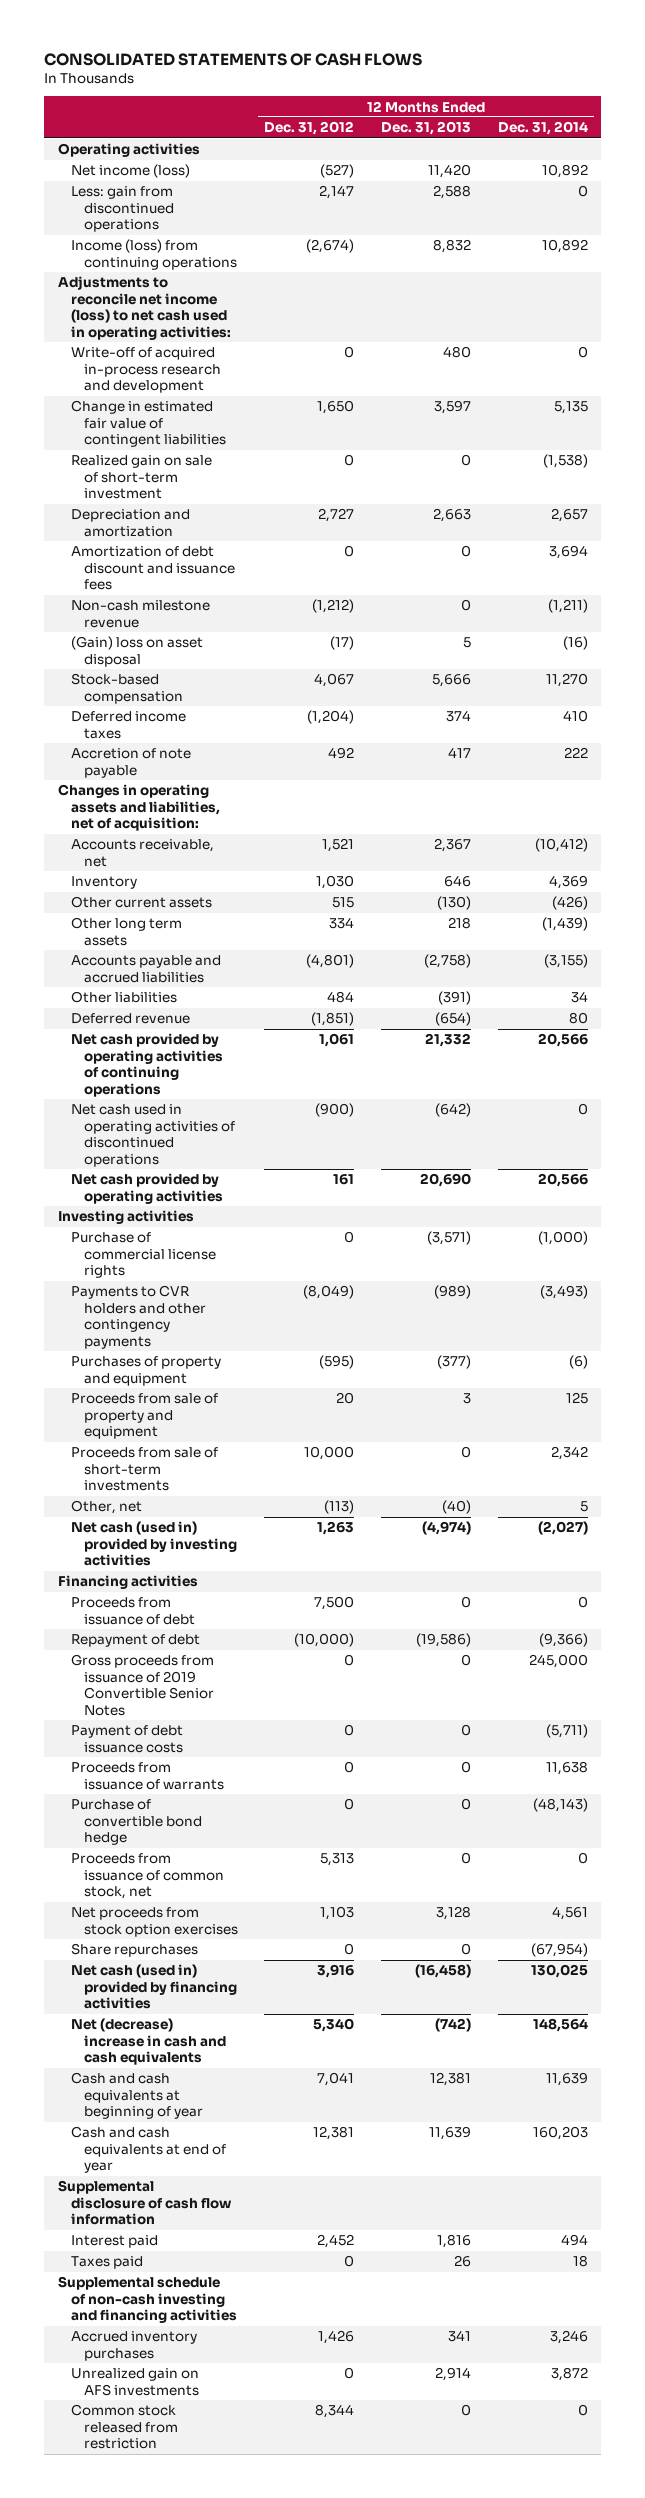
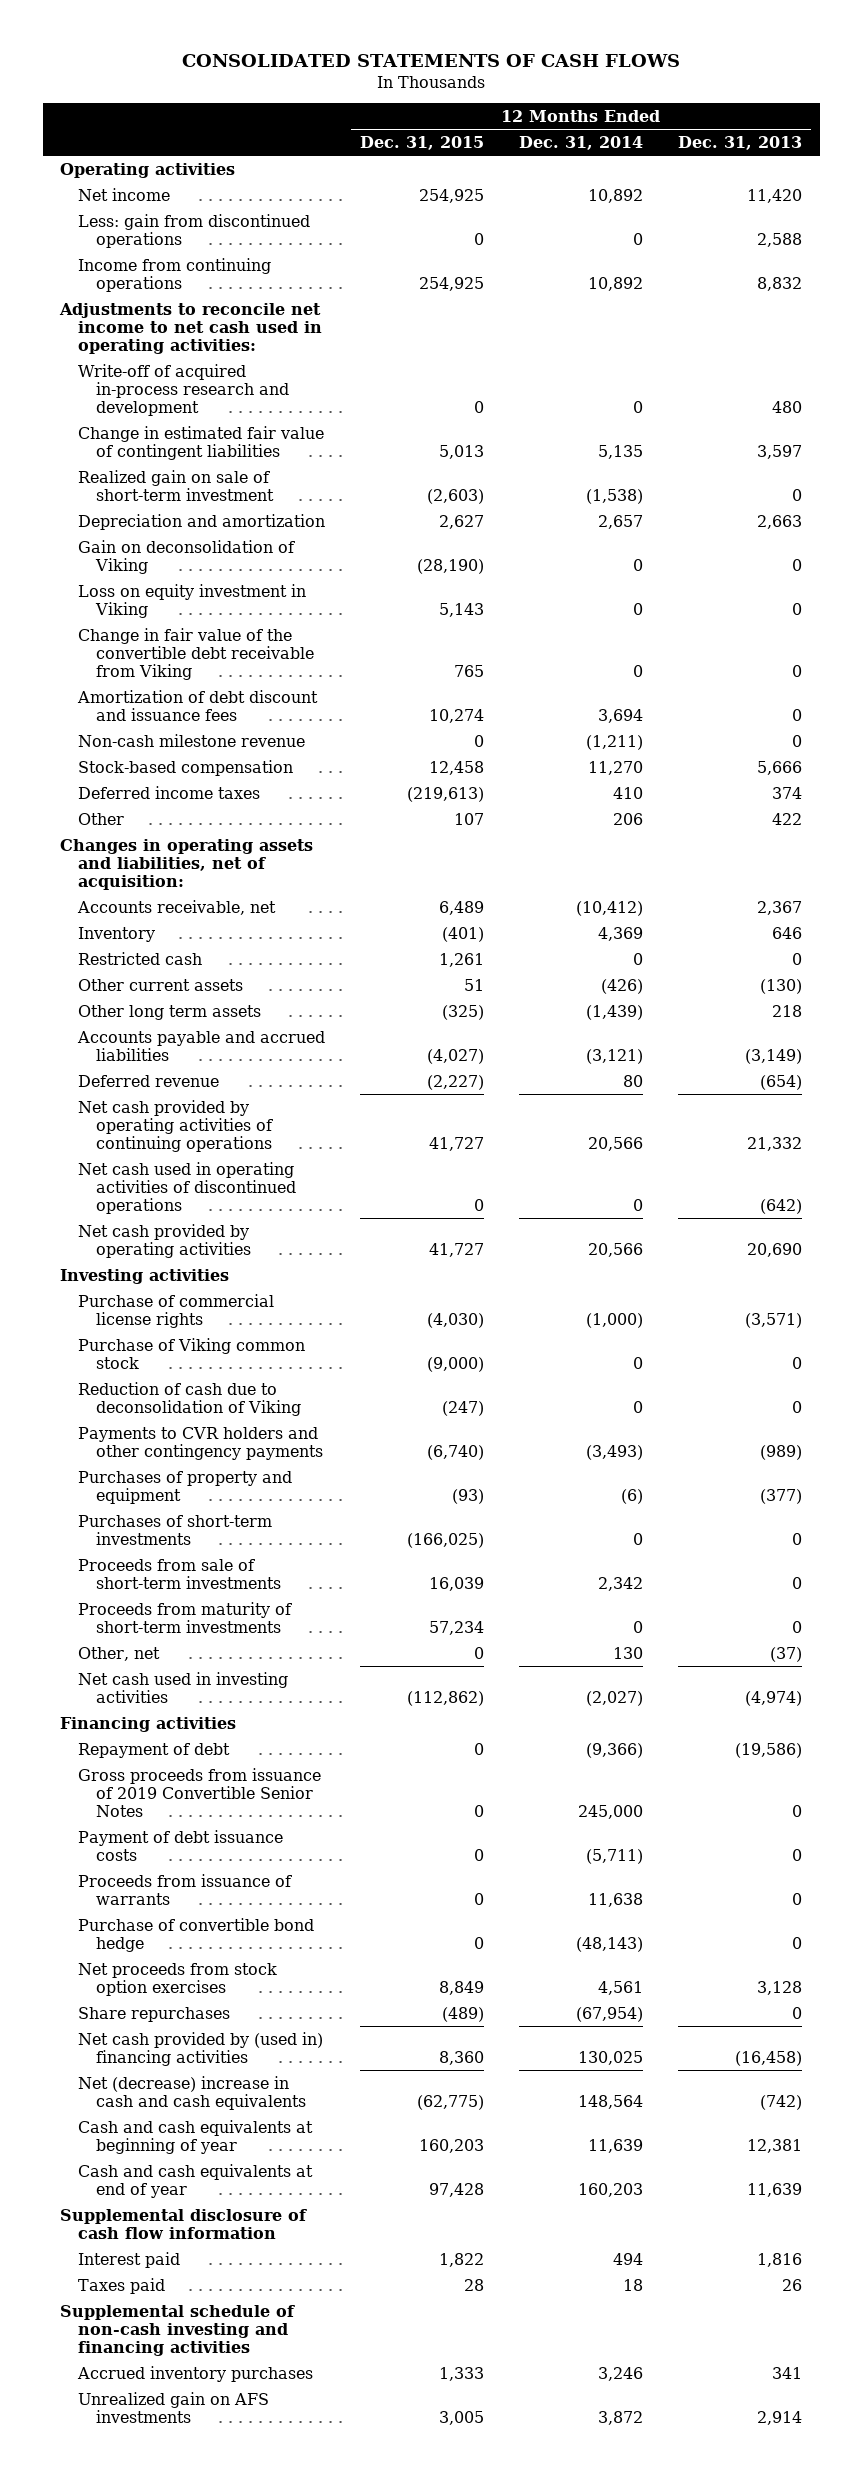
[264,121,355,136] Dec. 31, 2012 -> none
none -> [360,135,485,150] Dec. 31, 2015
[70,164,190,179] Net income (loss) -> [78,187,171,201] Net income
[70,239,237,270] Income (loss) from continuing operations -> [78,257,272,292] Income from continuing operations
[57,276,231,340] Adjustments to reconcile net income (loss) to net cash used in operating activities: -> [59,302,323,354] Adjustments to reconcile net income to net cash used in operating activities:
none -> [78,539,296,574] Gain on deconsolidation of Viking
none -> [78,583,307,618] Loss on equity investment in Viking
none -> [78,627,314,680] Change in fair value of the convertible debt receivable from Viking
[70,636,203,667] (Gain) loss on asset disposal -> none
[70,748,191,778] Accretion of note payable -> none
none -> [78,812,125,825] Other
none -> [78,951,203,965] Restricted cash
[70,991,177,1004] Other liabilities -> none
[423,954,471,969] (2,758) -> [745,1048,803,1064] (3,149)
[543,954,588,969] (3,155) -> [586,1048,644,1064] (3,121)
none -> [78,1337,306,1369] Purchase of Viking common stock
none -> [78,1381,301,1416] Reduction of cash due to deconsolidation of Viking
[70,1393,218,1440] Proceeds from sale of property and equipment -> none
none -> [78,1514,273,1545] Purchases of short-term investments
none -> [78,1601,293,1633] Proceeds from maturity of short-term investments
[441,1500,471,1515] (40) -> [770,1646,803,1662] (37)
[579,1501,588,1513] 5 -> [613,1646,644,1659] 130
[70,1521,237,1567] Net cash (used in) provided by investing activities -> [78,1671,289,1703] Net cash used in investing activities
[70,1597,195,1625] Proceeds from issuance of debt -> none
[70,1853,224,1900] Proceeds from issuance of common stock, net -> none
[70,1964,237,2010] Net cash (used in) provided by financing activities -> [78,2031,324,2066] Net cash provided by (used in) financing activities
[70,2404,178,2450] Common stock released from restriction -> none

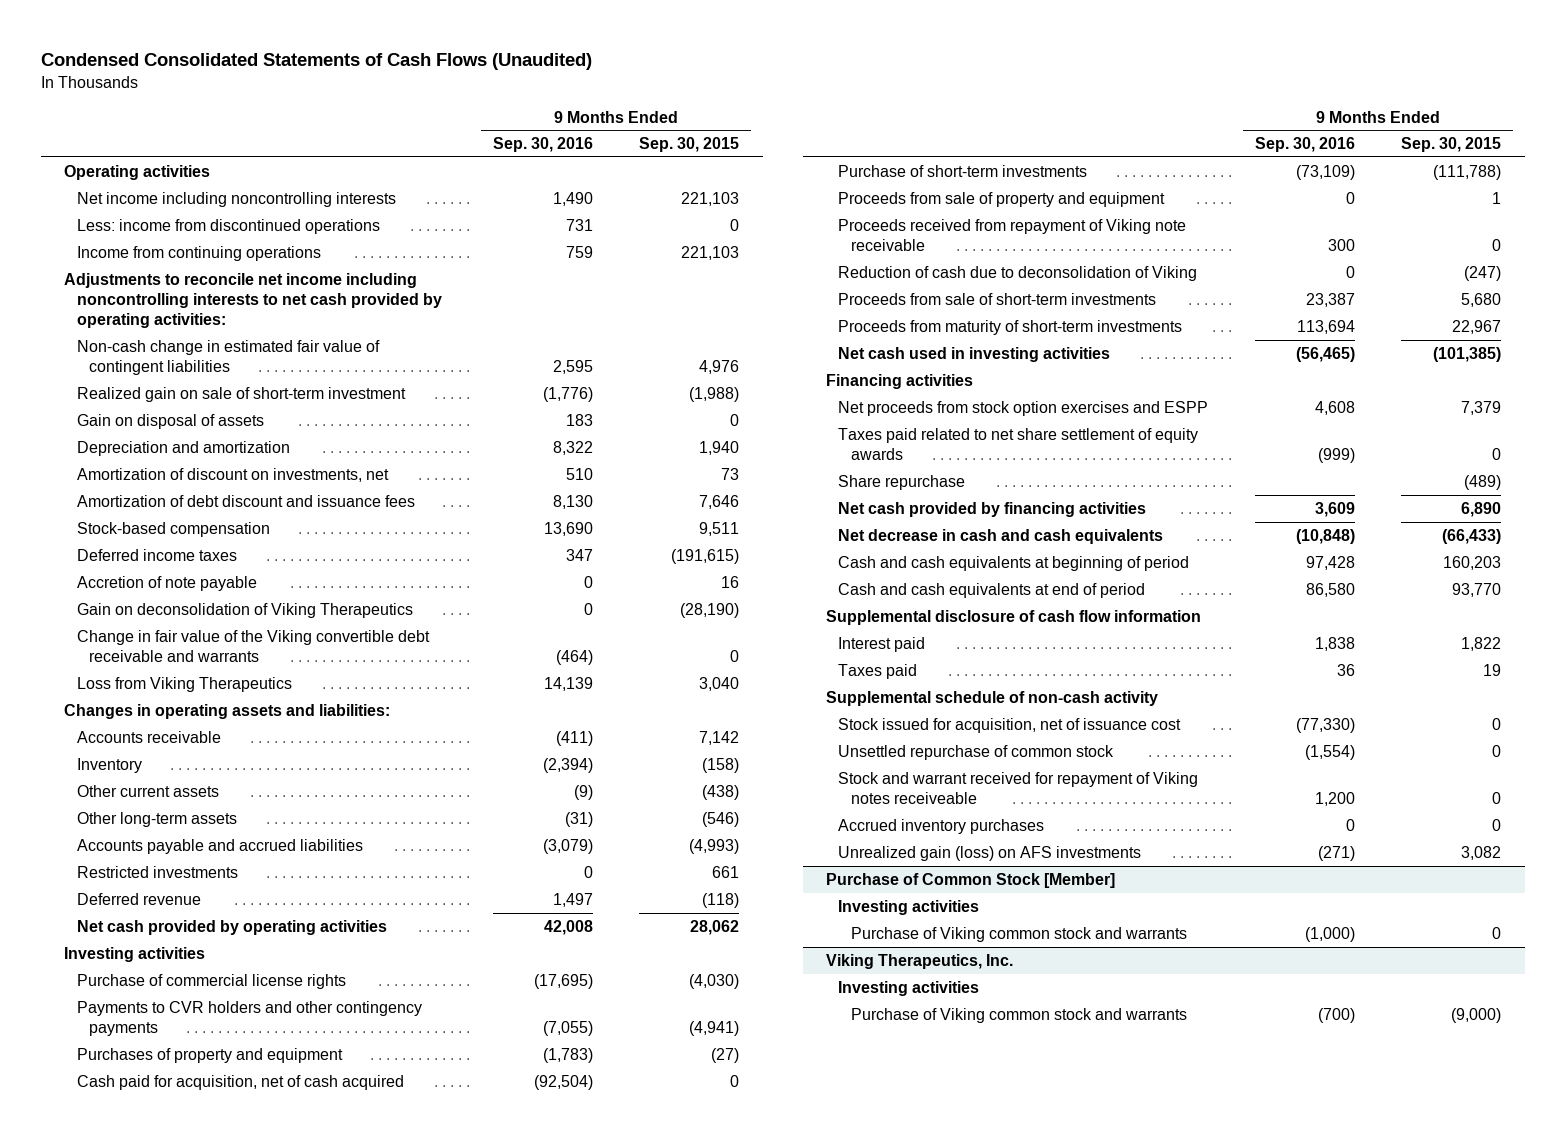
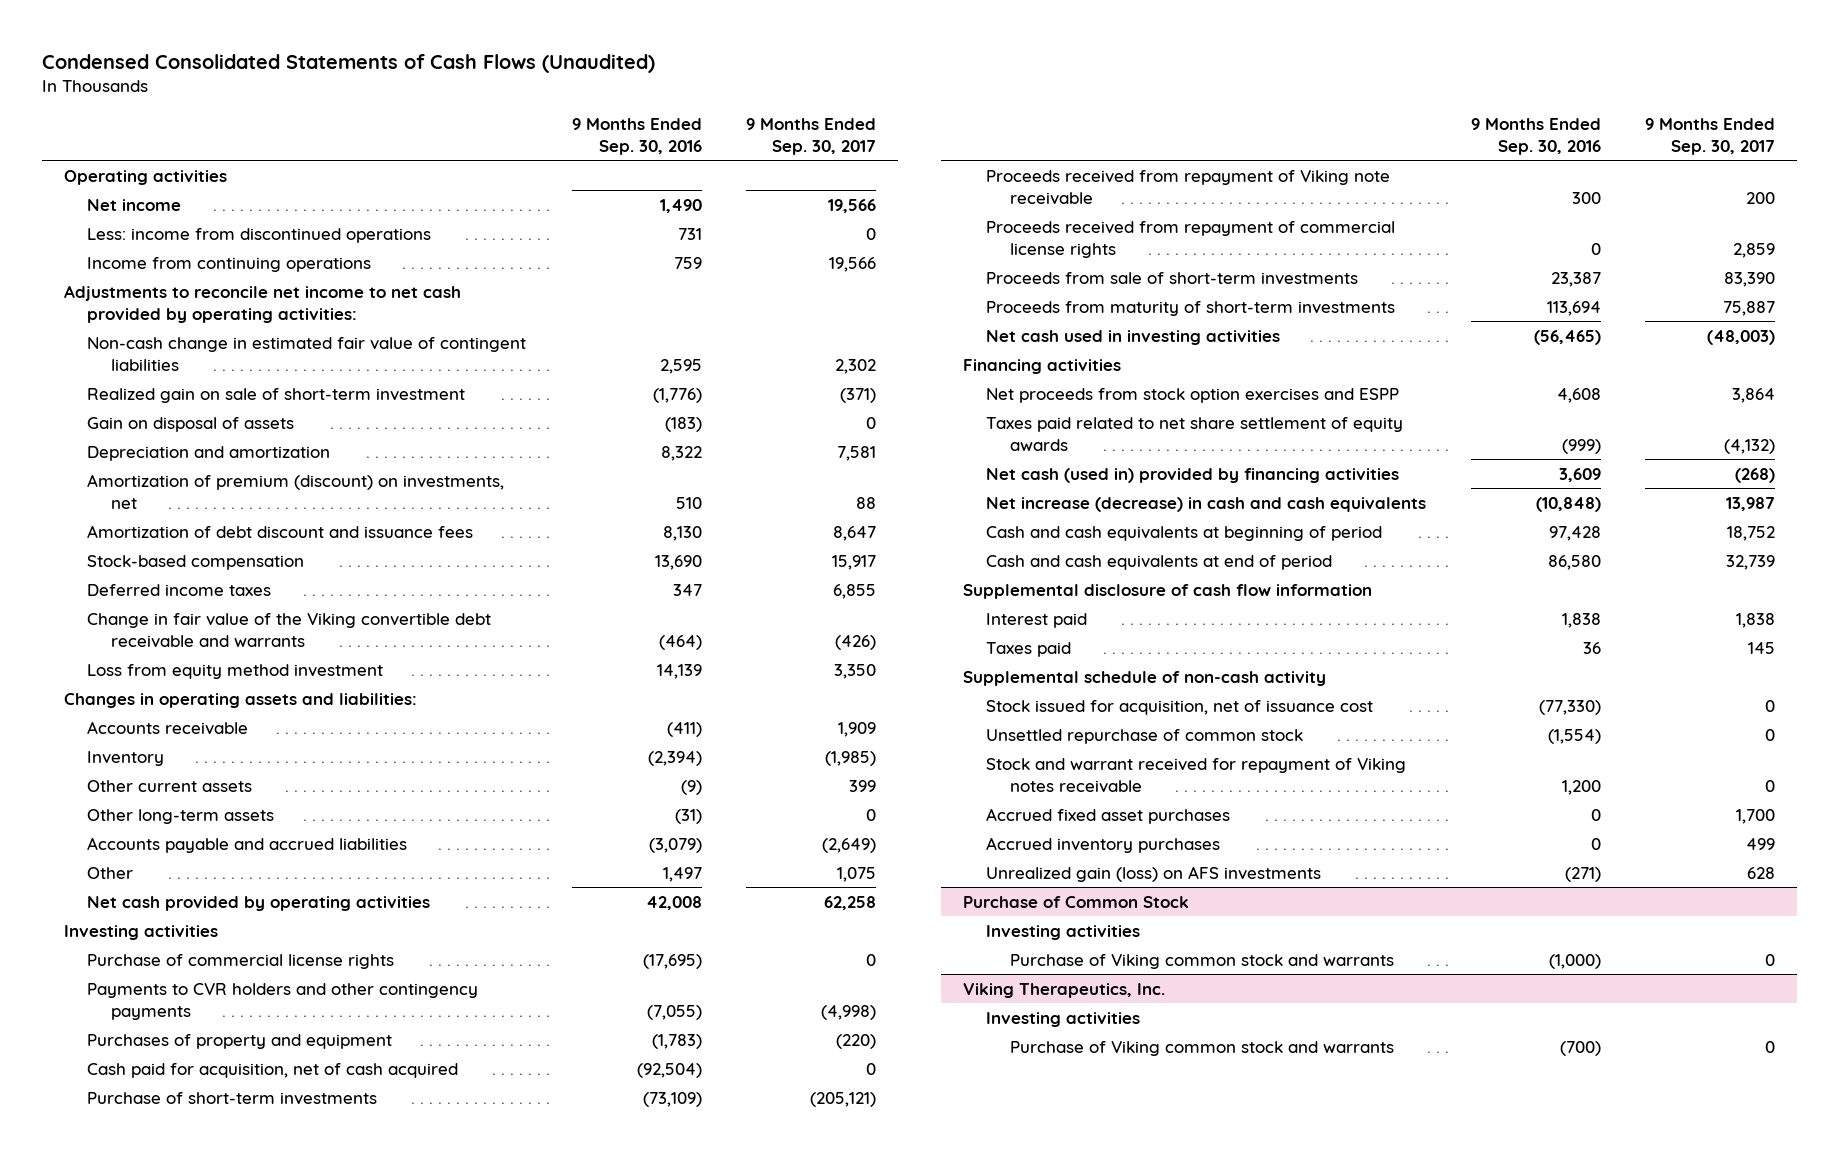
[639,137,740,153] Sep. 30, 2015 -> none
none -> [745,117,876,155] 9 Months Ended Sep. 30, 2017
[76,191,396,207] Net income including noncontrolling interests -> [87,198,182,211] Net income
[64,272,442,328] Adjustments to reconcile net income including noncontrolling interests to net cash provided by operating activities: -> [64,284,462,323] Adjustments to reconcile net income to net cash provided by operating activities:
[565,413,593,426] 183 -> [664,416,702,432] (183)
[76,467,389,482] Amortization of discount on investments, net -> [87,473,505,509] Amortization of premium (discount) on investments, net
[76,575,257,591] Accretion of note payable -> none
[76,602,413,618] Gain on deconsolidation of Viking Therapeutics -> none
[76,676,292,692] Loss from Viking Therapeutics -> [87,663,384,679] Loss from equity method investment
[76,865,238,878] Restricted investments -> none
[76,892,201,905] Deferred revenue -> [87,866,134,879] Other
[838,191,1166,207] Proceeds from sale of property and equipment -> none
[838,265,1198,281] Reduction of cash due to deconsolidation of Viking -> none
none -> [986,220,1396,258] Proceeds received from repayment of commercial license rights
[838,474,966,490] Share repurchase -> none
[838,501,1147,517] Net cash provided by financing activities -> [986,467,1400,483] Net cash (used in) provided by financing activities
[838,528,1164,544] Net decrease in cash and cash equivalents -> [986,496,1427,512] Net increase (decrease) in cash and cash equivalents
[838,771,1199,804] Stock and warrant received for repayment of Viking notes receiveable -> [986,757,1407,793] Stock and warrant received for repayment of Viking notes receivable
none -> [986,807,1231,824] Accrued fixed asset purchases
[826,872,1116,888] Purchase of Common Stock [Member] -> [963,895,1190,908] Purchase of Common Stock

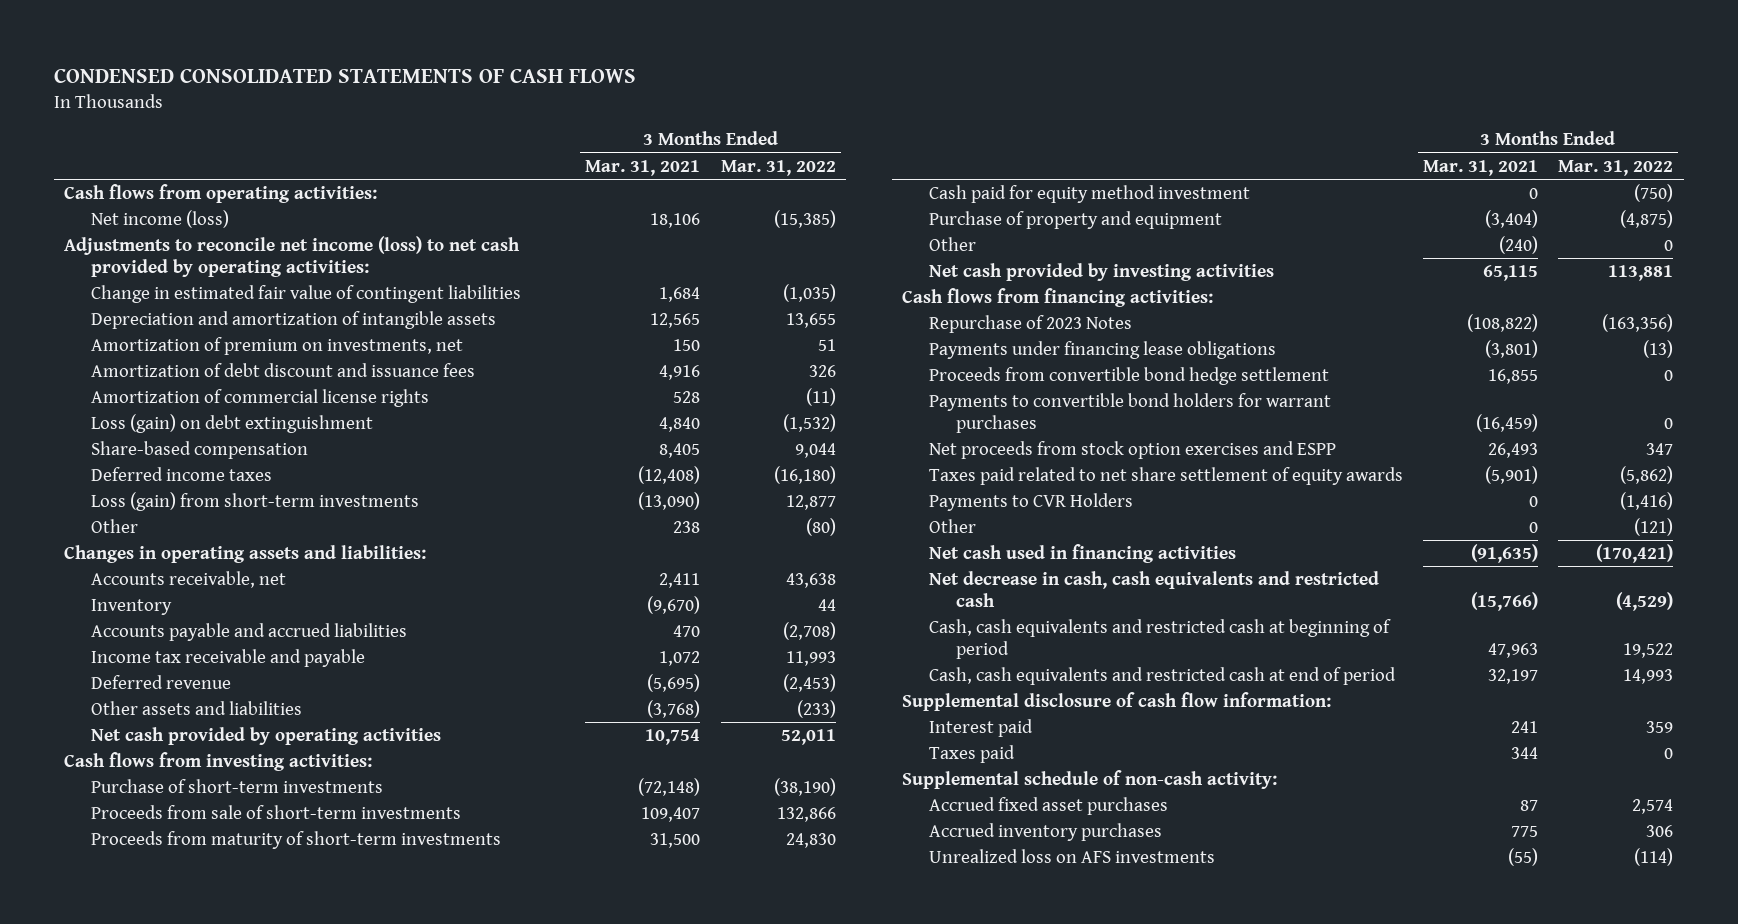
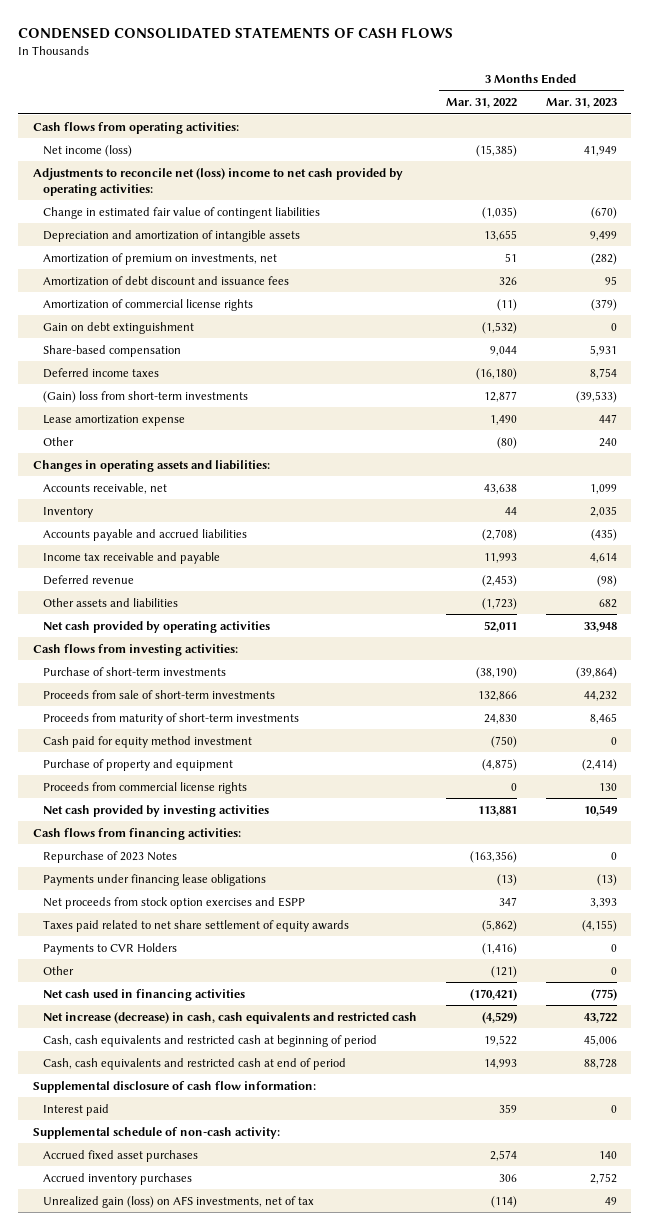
[585,159,701,176] Mar. 31, 2021 -> none
none -> [545,98,617,109] Mar. 31, 2023
[64,235,521,277] Adjustments to reconcile net income (loss) to net cash provided by operating activities: -> [32,167,403,196] Adjustments to reconcile net (loss) income to net cash provided by operating activities:
[91,413,374,433] Loss (gain) on debt extinguishment -> [43,321,195,334] Gain on debt extinguishment
[91,491,420,511] Loss (gain) from short-term investments -> [43,390,249,403] (Gain) loss from short-term investments
none -> [43,414,186,426] Lease amortization expense
[796,699,836,718] (233) -> [482,597,518,610] (1,723)
[929,236,977,251] Other -> none
none -> [43,781,248,794] Proceeds from commercial license rights
[929,366,1330,385] Proceeds from convertible bond hedge settlement -> none
[929,392,1332,433] Payments to convertible bond holders for warrant purchases -> none
[929,570,1380,607] Net decrease in cash, cash equivalents and restricted cash -> [43,1011,418,1024] Net increase (decrease) in cash, cash equivalents and restricted cash
[929,744,1016,763] Taxes paid -> none
[929,848,1216,863] Unrealized loss on AFS investments -> [43,1195,315,1208] Unrealized gain (loss) on AFS investments, net of tax

